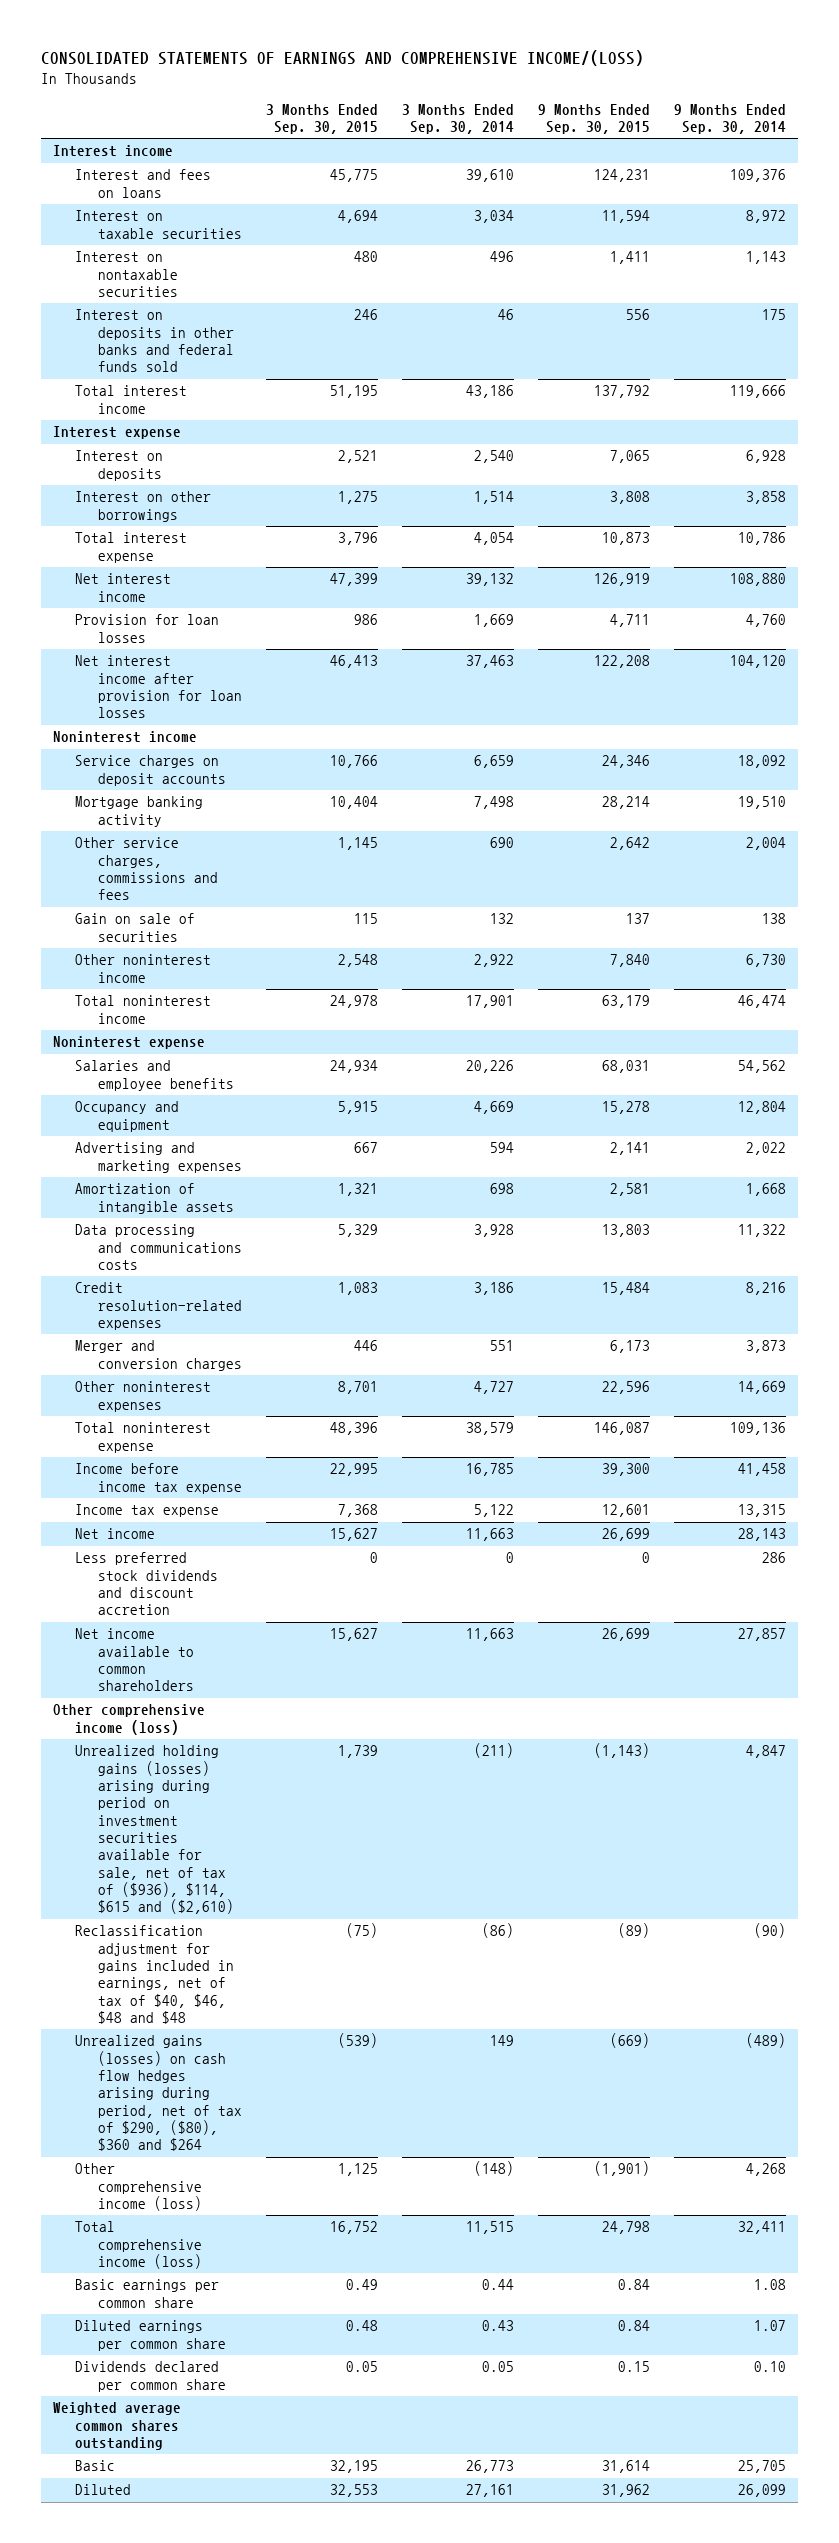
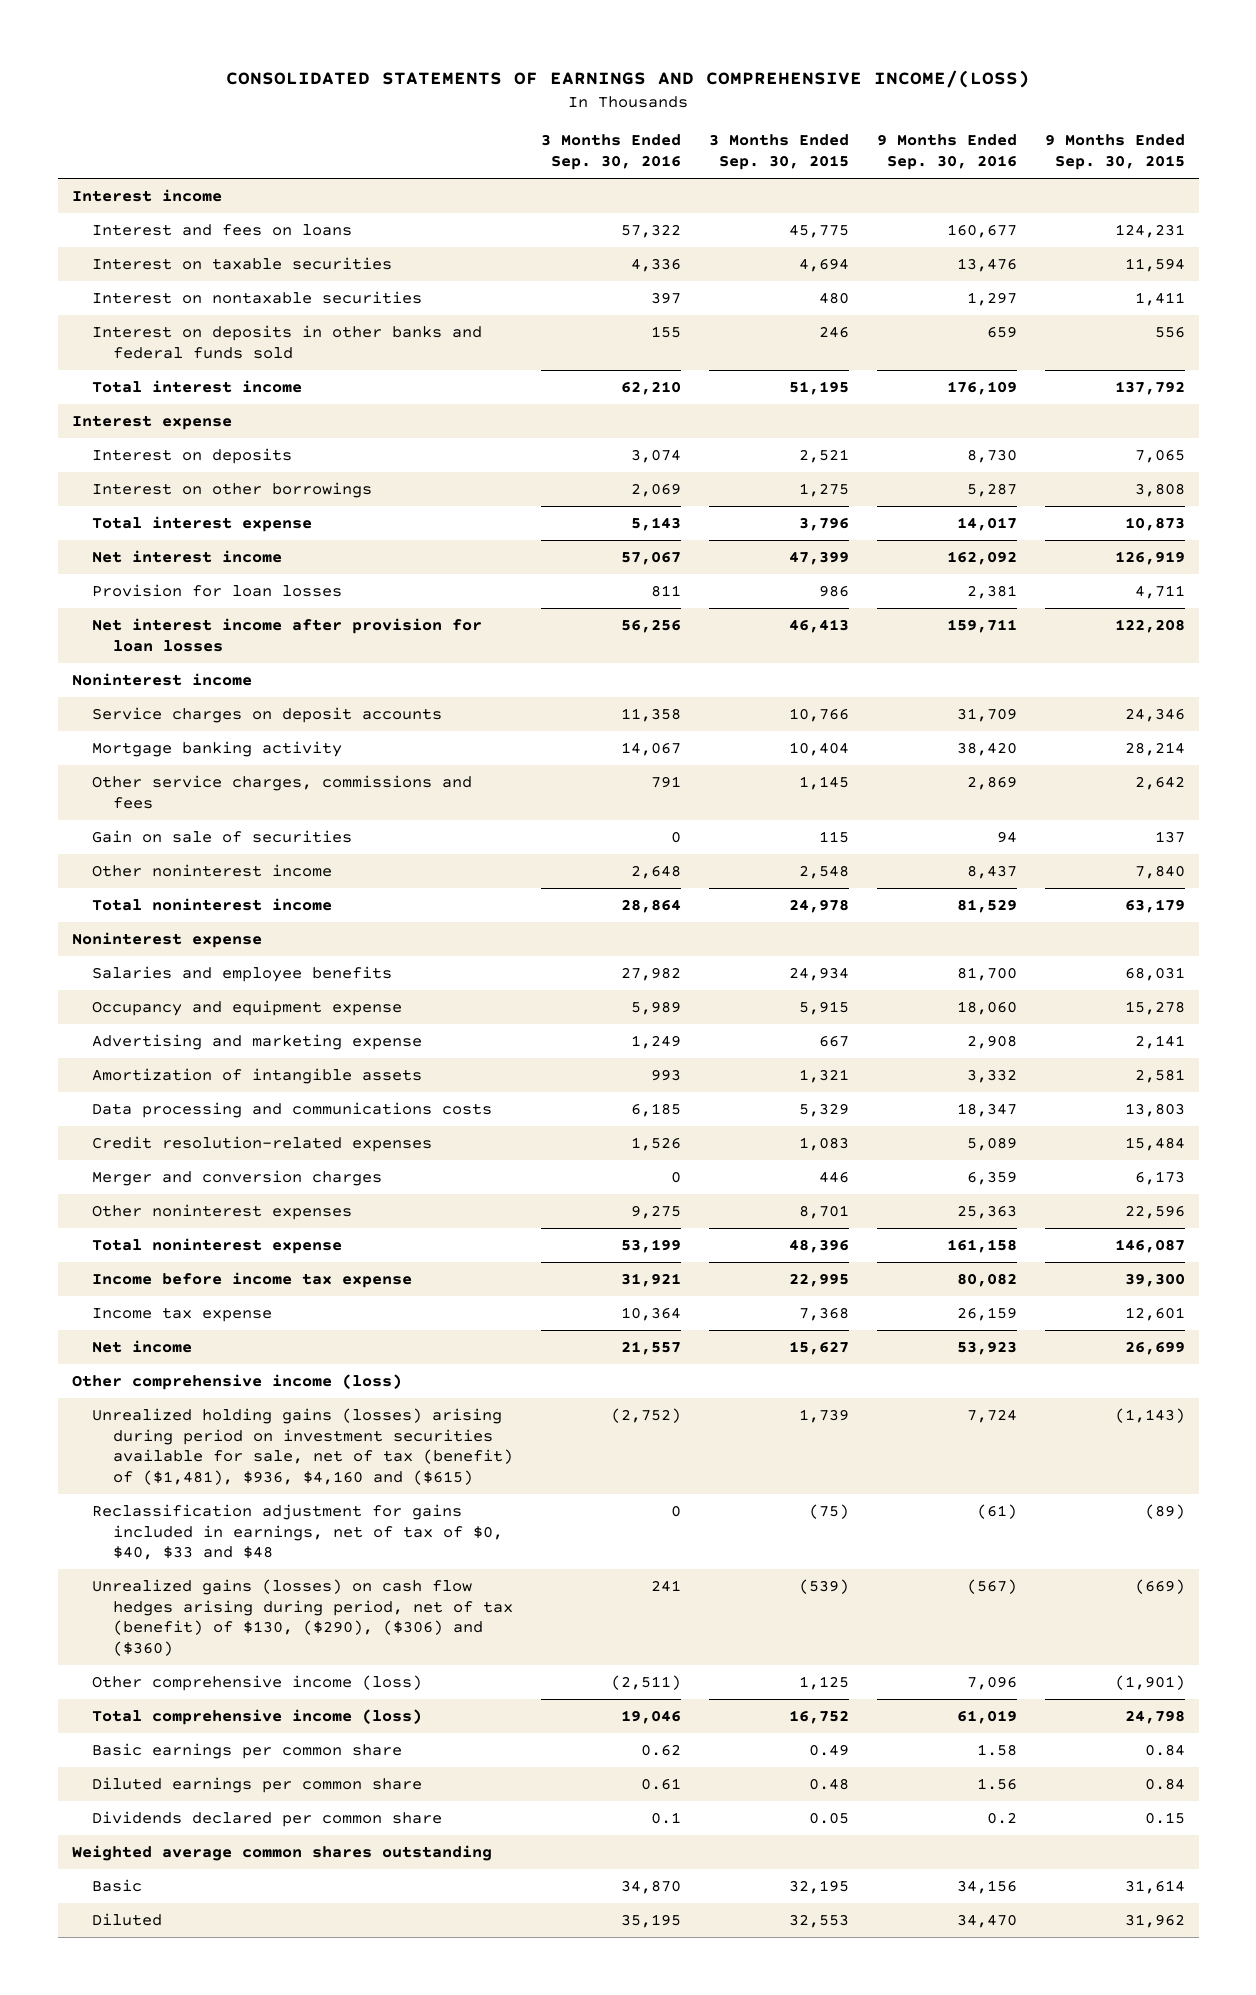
[401,103,514,134] 3 Months Ended Sep. 30, 2014 -> none
[674,103,787,134] 9 Months Ended Sep. 30, 2014 -> none
none -> [540,134,681,171] 3 Months Ended Sep. 30, 2016
none -> [876,134,1017,171] 9 Months Ended Sep. 30, 2016
[75,1101,180,1132] Occupancy and equipment -> [92,999,403,1016] Occupancy and equipment expense
[75,1142,242,1173] Advertising and marketing expenses -> [92,1033,423,1050] Advertising and marketing expense
[75,1552,218,1616] Less preferred stock dividends and discount accretion -> none
[75,1628,194,1692] Net income available to common shareholders -> none
[75,1745,234,1915] Unrealized holding gains (losses) arising during period on investment securities available for sale, net of tax of ($936), $114, $615 and ($2,610) -> [92,1407,513,1486] Unrealized holding gains (losses) arising during period on investment securities available for sale, net of tax (benefit) of ($1,481), $936, $4,160 and ($615)
[75,1925,234,2025] Reclassification adjustment for gains included in earnings, net of tax of $40, $46, $48 and $48 -> [92,1503,503,1561] Reclassification adjustment for gains included in earnings, net of tax of $0, $40, $33 and $48
[75,2035,242,2152] Unrealized gains (losses) on cash flow hedges arising during period, net of tax of $290, ($80), $360 and $264 -> [92,1578,513,1657] Unrealized gains (losses) on cash flow hedges arising during period, net of tax (benefit) of $130, ($290), ($306) and ($360)

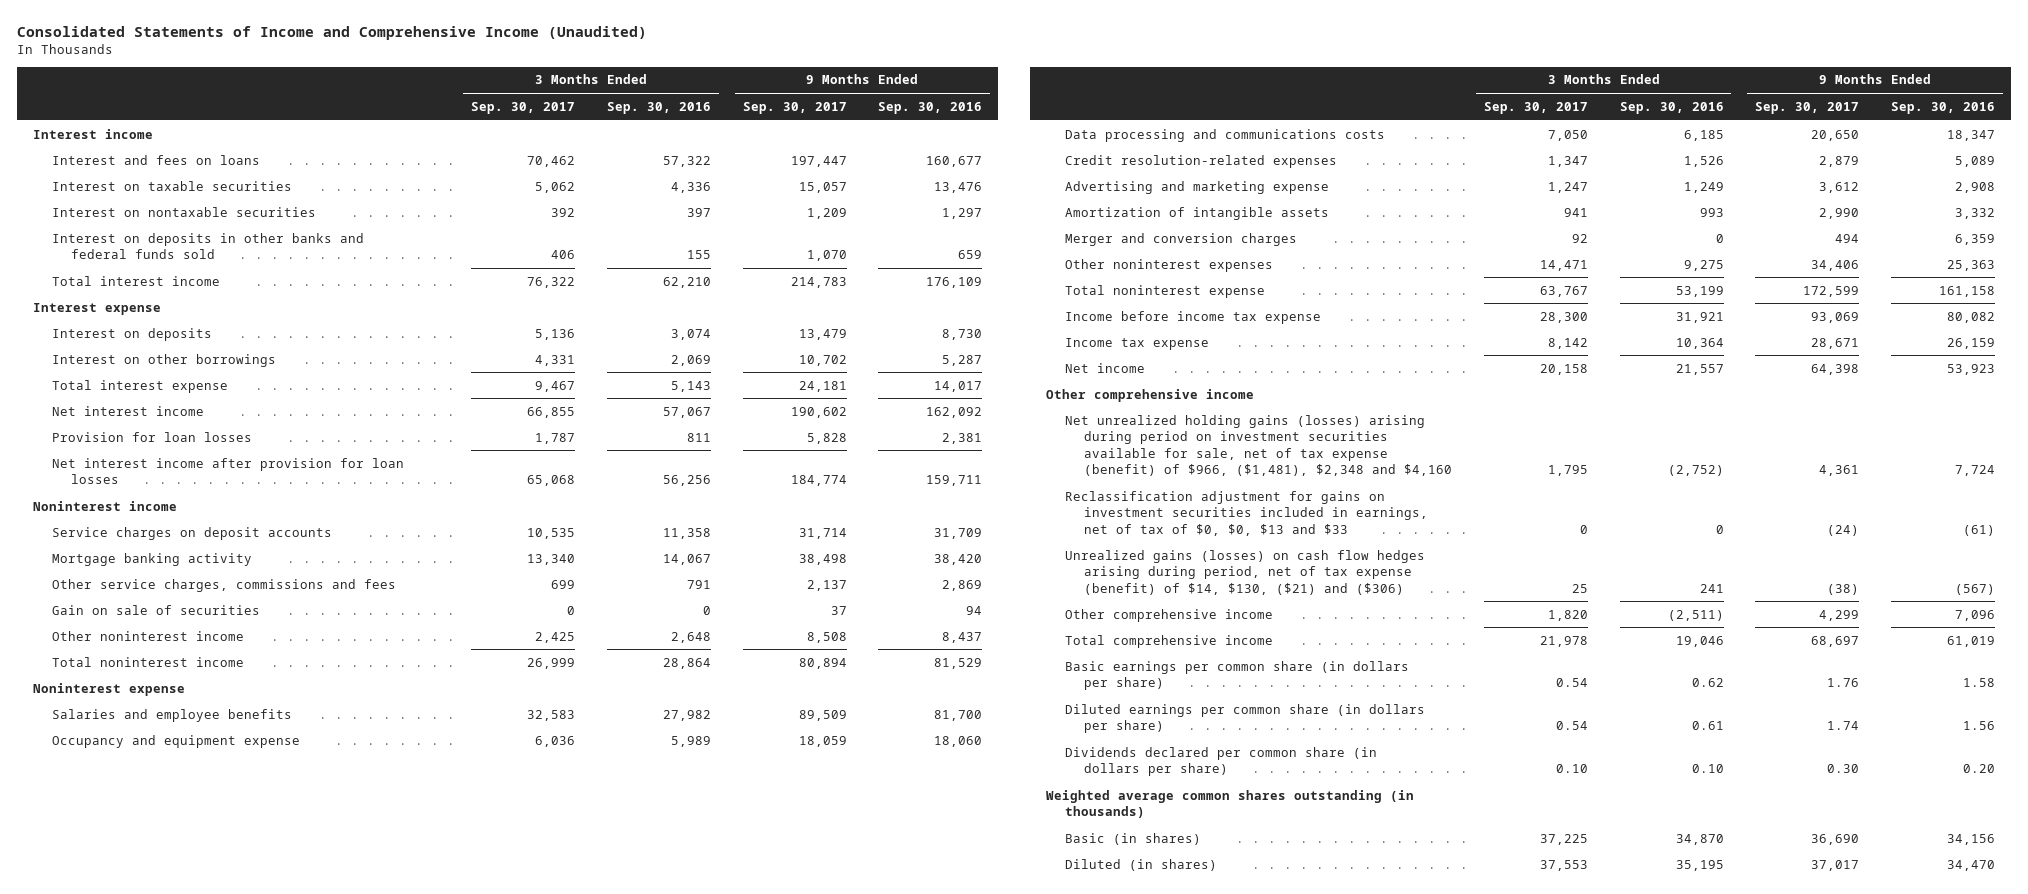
[226,69,1031,88] CONSOLIDATED STATEMENTS OF EARNINGS AND COMPREHENSIVE INCOME/(LOSS) -> [17,25,648,40] Consolidated Statements of Income and Comprehensive Income (Unaudited)
[708,134,849,171] 3 Months Ended Sep. 30, 2015 -> none
[1044,134,1185,171] 9 Months Ended Sep. 30, 2015 -> none
none -> [470,101,575,114] Sep. 30, 2017
none -> [742,101,847,114] Sep. 30, 2017
[92,1033,423,1050] Advertising and marketing expense -> [1064,180,1329,194] Advertising and marketing expense
[92,1067,423,1084] Amortization of intangible assets -> [1064,206,1329,220] Amortization of intangible assets
[71,1373,402,1390] Other comprehensive income (loss) -> [1045,388,1254,402] Other comprehensive income
[92,1407,513,1486] Unrealized holding gains (losses) arising during period on investment securities available for sale, net of tax (benefit) of ($1,481), $936, $4,160 and ($615) -> [1064,414,1452,477] Net unrealized holding gains (losses) arising during period on investment securities available for sale, net of tax expense (benefit) of $966, ($1,481), $2,348 and $4,160
[92,1503,503,1561] Reclassification adjustment for gains included in earnings, net of tax of $0, $40, $33 and $48 -> [1064,490,1428,536] Reclassification adjustment for gains on investment securities included in earnings, net of tax of $0, $0, $13 and $33
[92,1578,513,1657] Unrealized gains (losses) on cash flow hedges arising during period, net of tax (benefit) of $130, ($290), ($306) and ($360) -> [1064,549,1425,595] Unrealized gains (losses) on cash flow hedges arising during period, net of tax expense (benefit) of $14, $130, ($21) and ($306)
[92,1674,423,1691] Other comprehensive income (loss) -> [1064,608,1273,622] Other comprehensive income
[92,1708,423,1725] Total comprehensive income (loss) -> [1064,634,1273,648] Total comprehensive income
[92,1742,403,1759] Basic earnings per common share -> [1064,660,1409,691] Basic earnings per common share (in dollars per share)
[92,1776,423,1793] Diluted earnings per common share -> [1064,703,1425,734] Diluted earnings per common share (in dollars per share)
[92,1810,443,1827] Dividends declared per common share -> [1064,746,1377,777] Dividends declared per common share (in dollars per share)
[650,1811,681,1824] 0.1 -> [1691,764,1724,774] 0.10
[986,1811,1017,1824] 0.2 -> [1963,764,1996,774] 0.20
[71,1844,492,1861] Weighted average common shares outstanding -> [1045,789,1414,819] Weighted average common shares outstanding (in thousands)
[92,1878,143,1892] Basic -> [1064,832,1201,845] Basic (in shares)
[92,1912,163,1926] Diluted -> [1064,858,1217,871] Diluted (in shares)

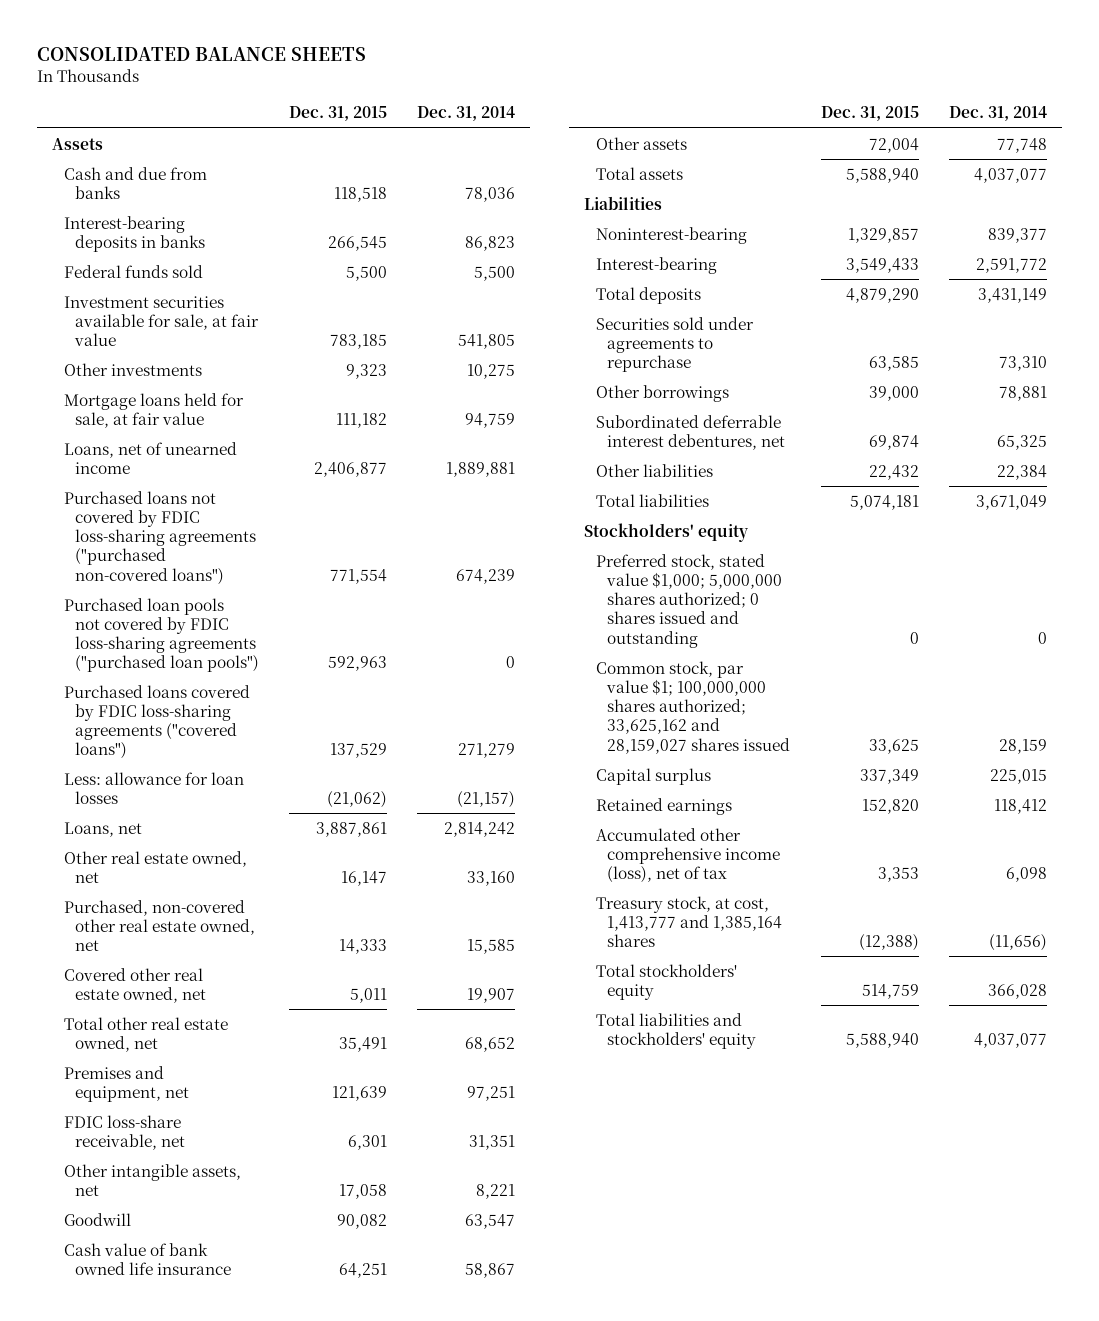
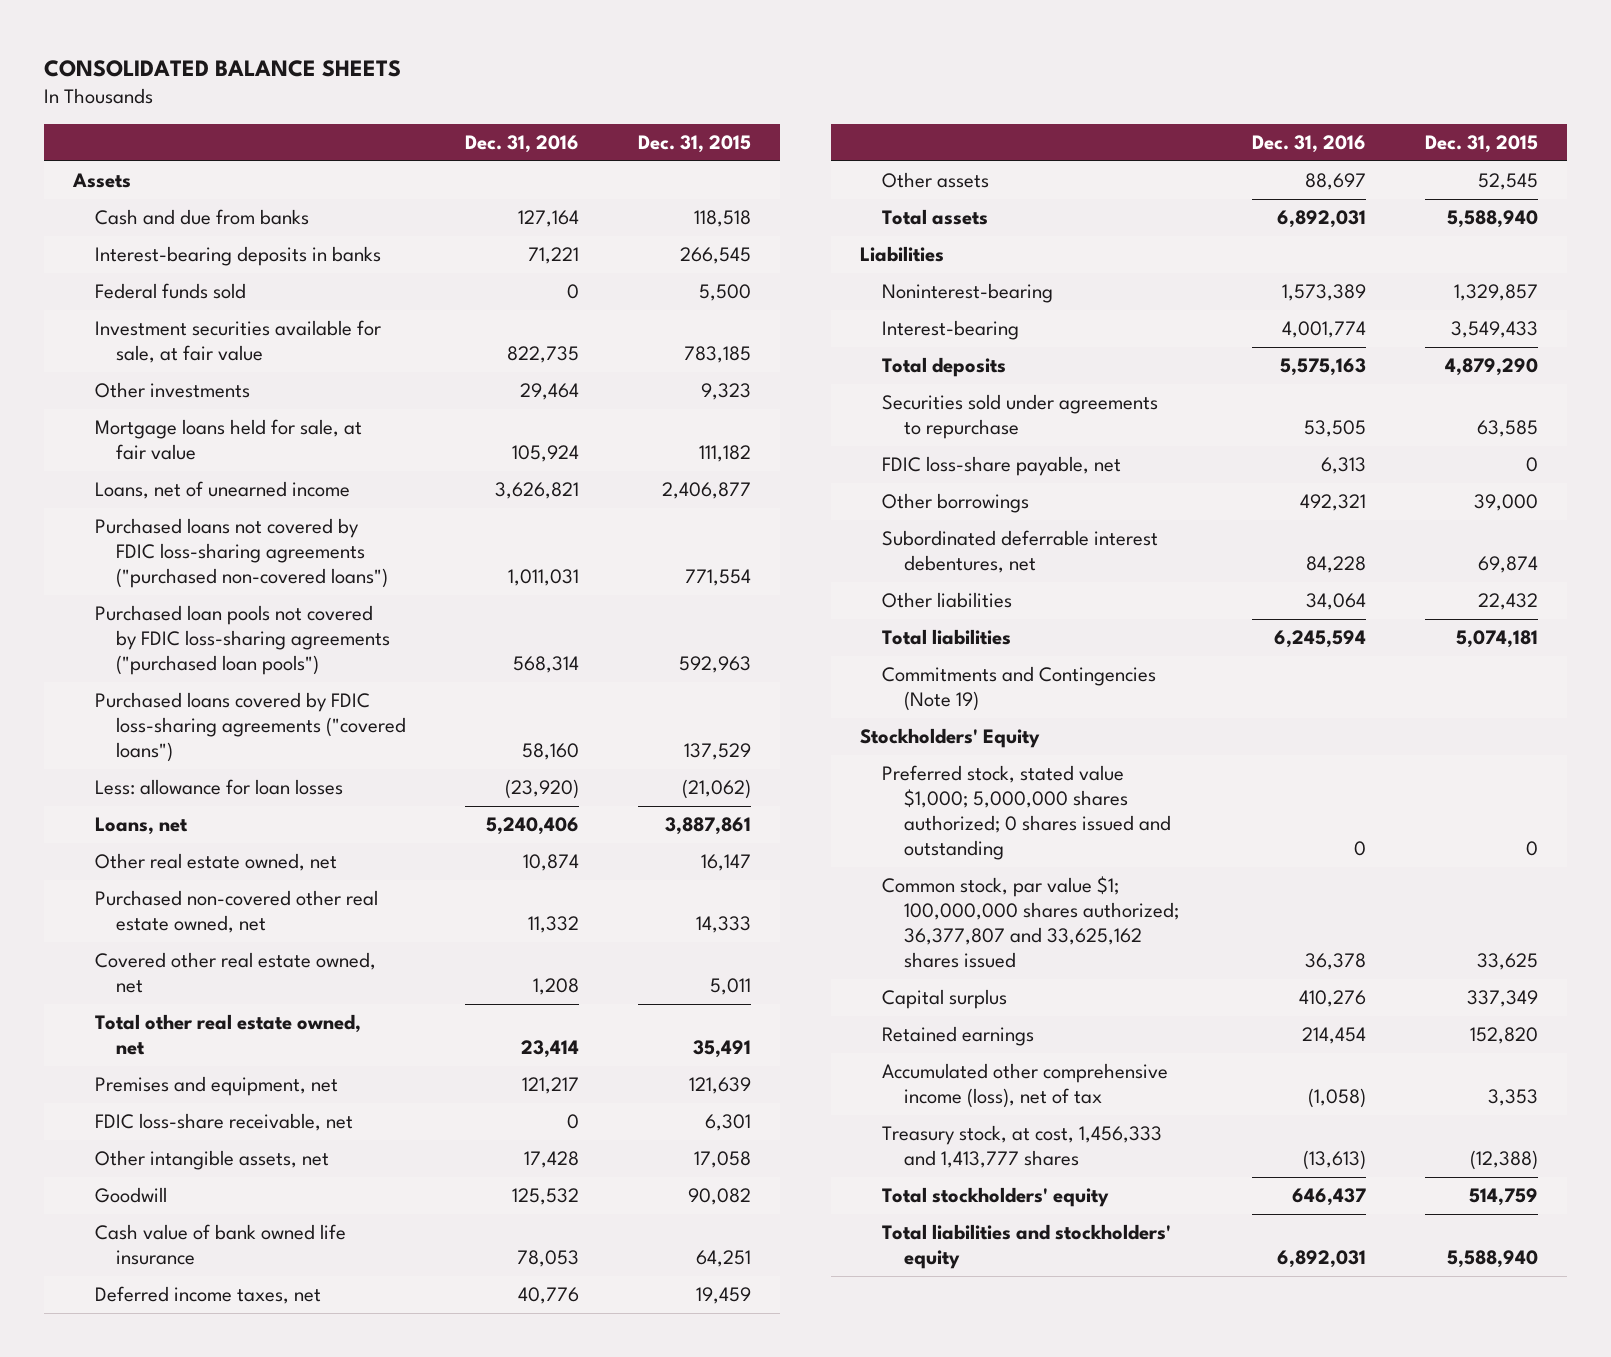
[417,106,516,122] Dec. 31, 2014 -> none
none -> [465,134,580,153] Dec. 31, 2016
[63,899,256,952] Purchased, non-covered other real estate owned, net -> [94,890,378,934] Purchased non-covered other real estate owned, net
none -> [94,1286,321,1305] Deferred income taxes, net
[869,137,920,153] 72,004 -> [1478,173,1539,191] 52,545
none -> [882,456,1122,477] FDIC loss-share payable, net
none -> [882,666,1157,712] Commitments and Contingencies (Note 19)
[583,522,748,542] Stockholders' equity -> [860,728,1041,749] Stockholders' Equity
[595,660,791,754] Common stock, par value $1; 100,000,000 shares authorized; 33,625,162 and 28,159,027 shares issued -> [882,876,1179,969] Common stock, par value $1; 100,000,000 shares authorized; 36,377,807 and 33,625,162 shares issued
[595,895,783,948] Treasury stock, at cost, 1,413,777 and 1,385,164 shares -> [882,1125,1163,1169] Treasury stock, at cost, 1,456,333 and 1,413,777 shares

